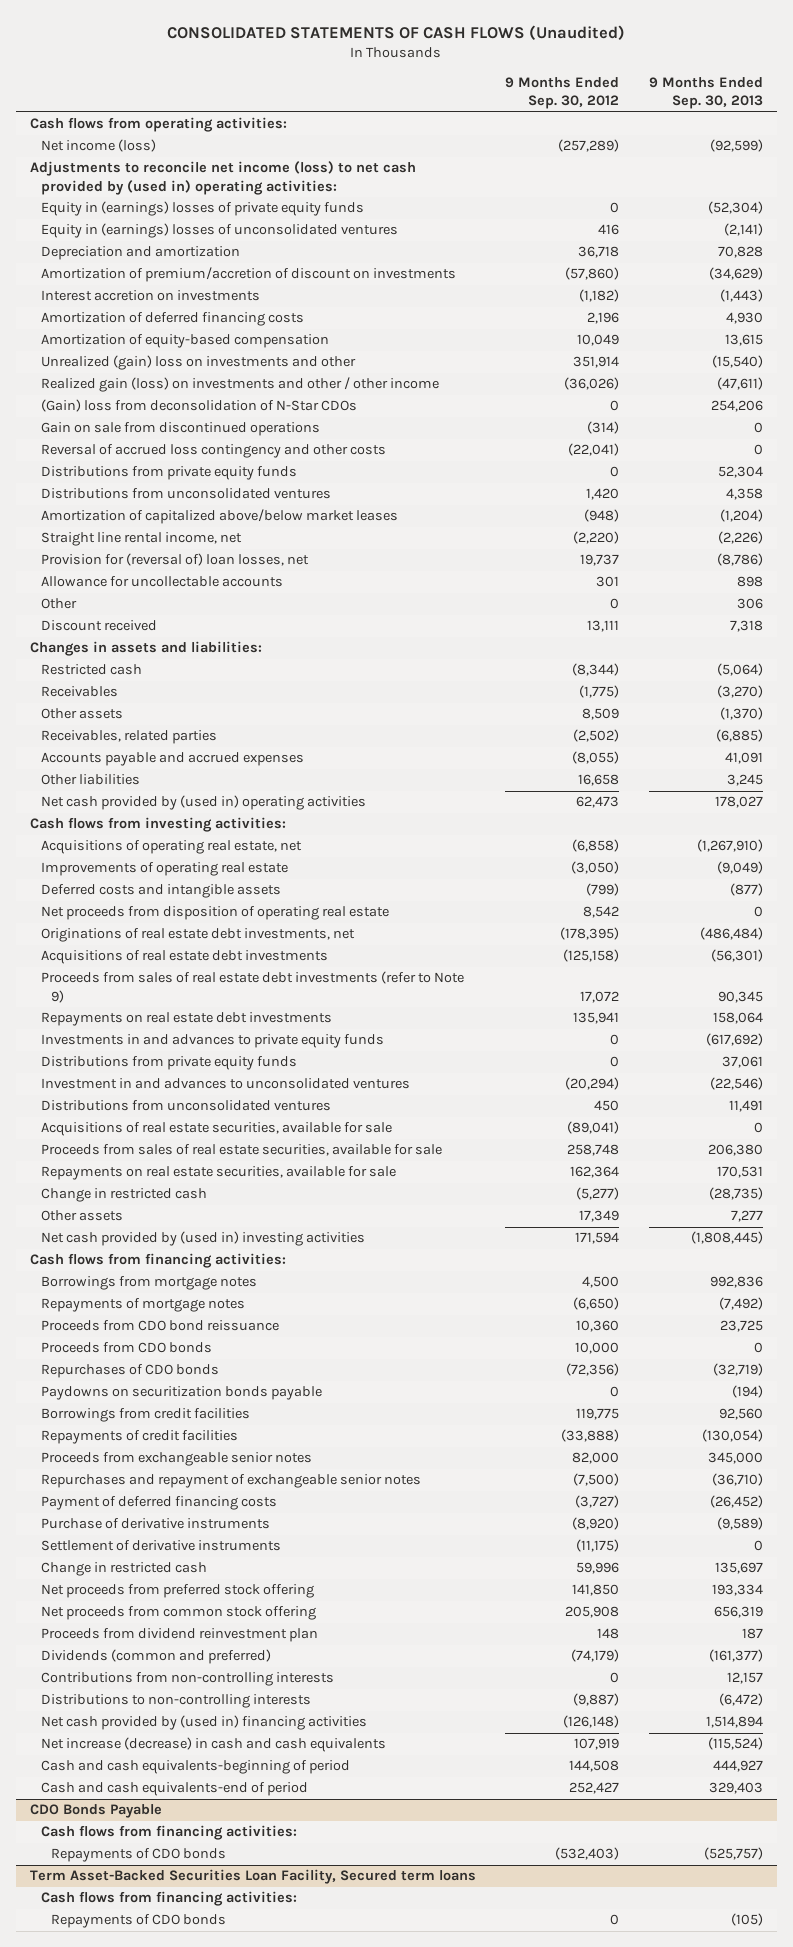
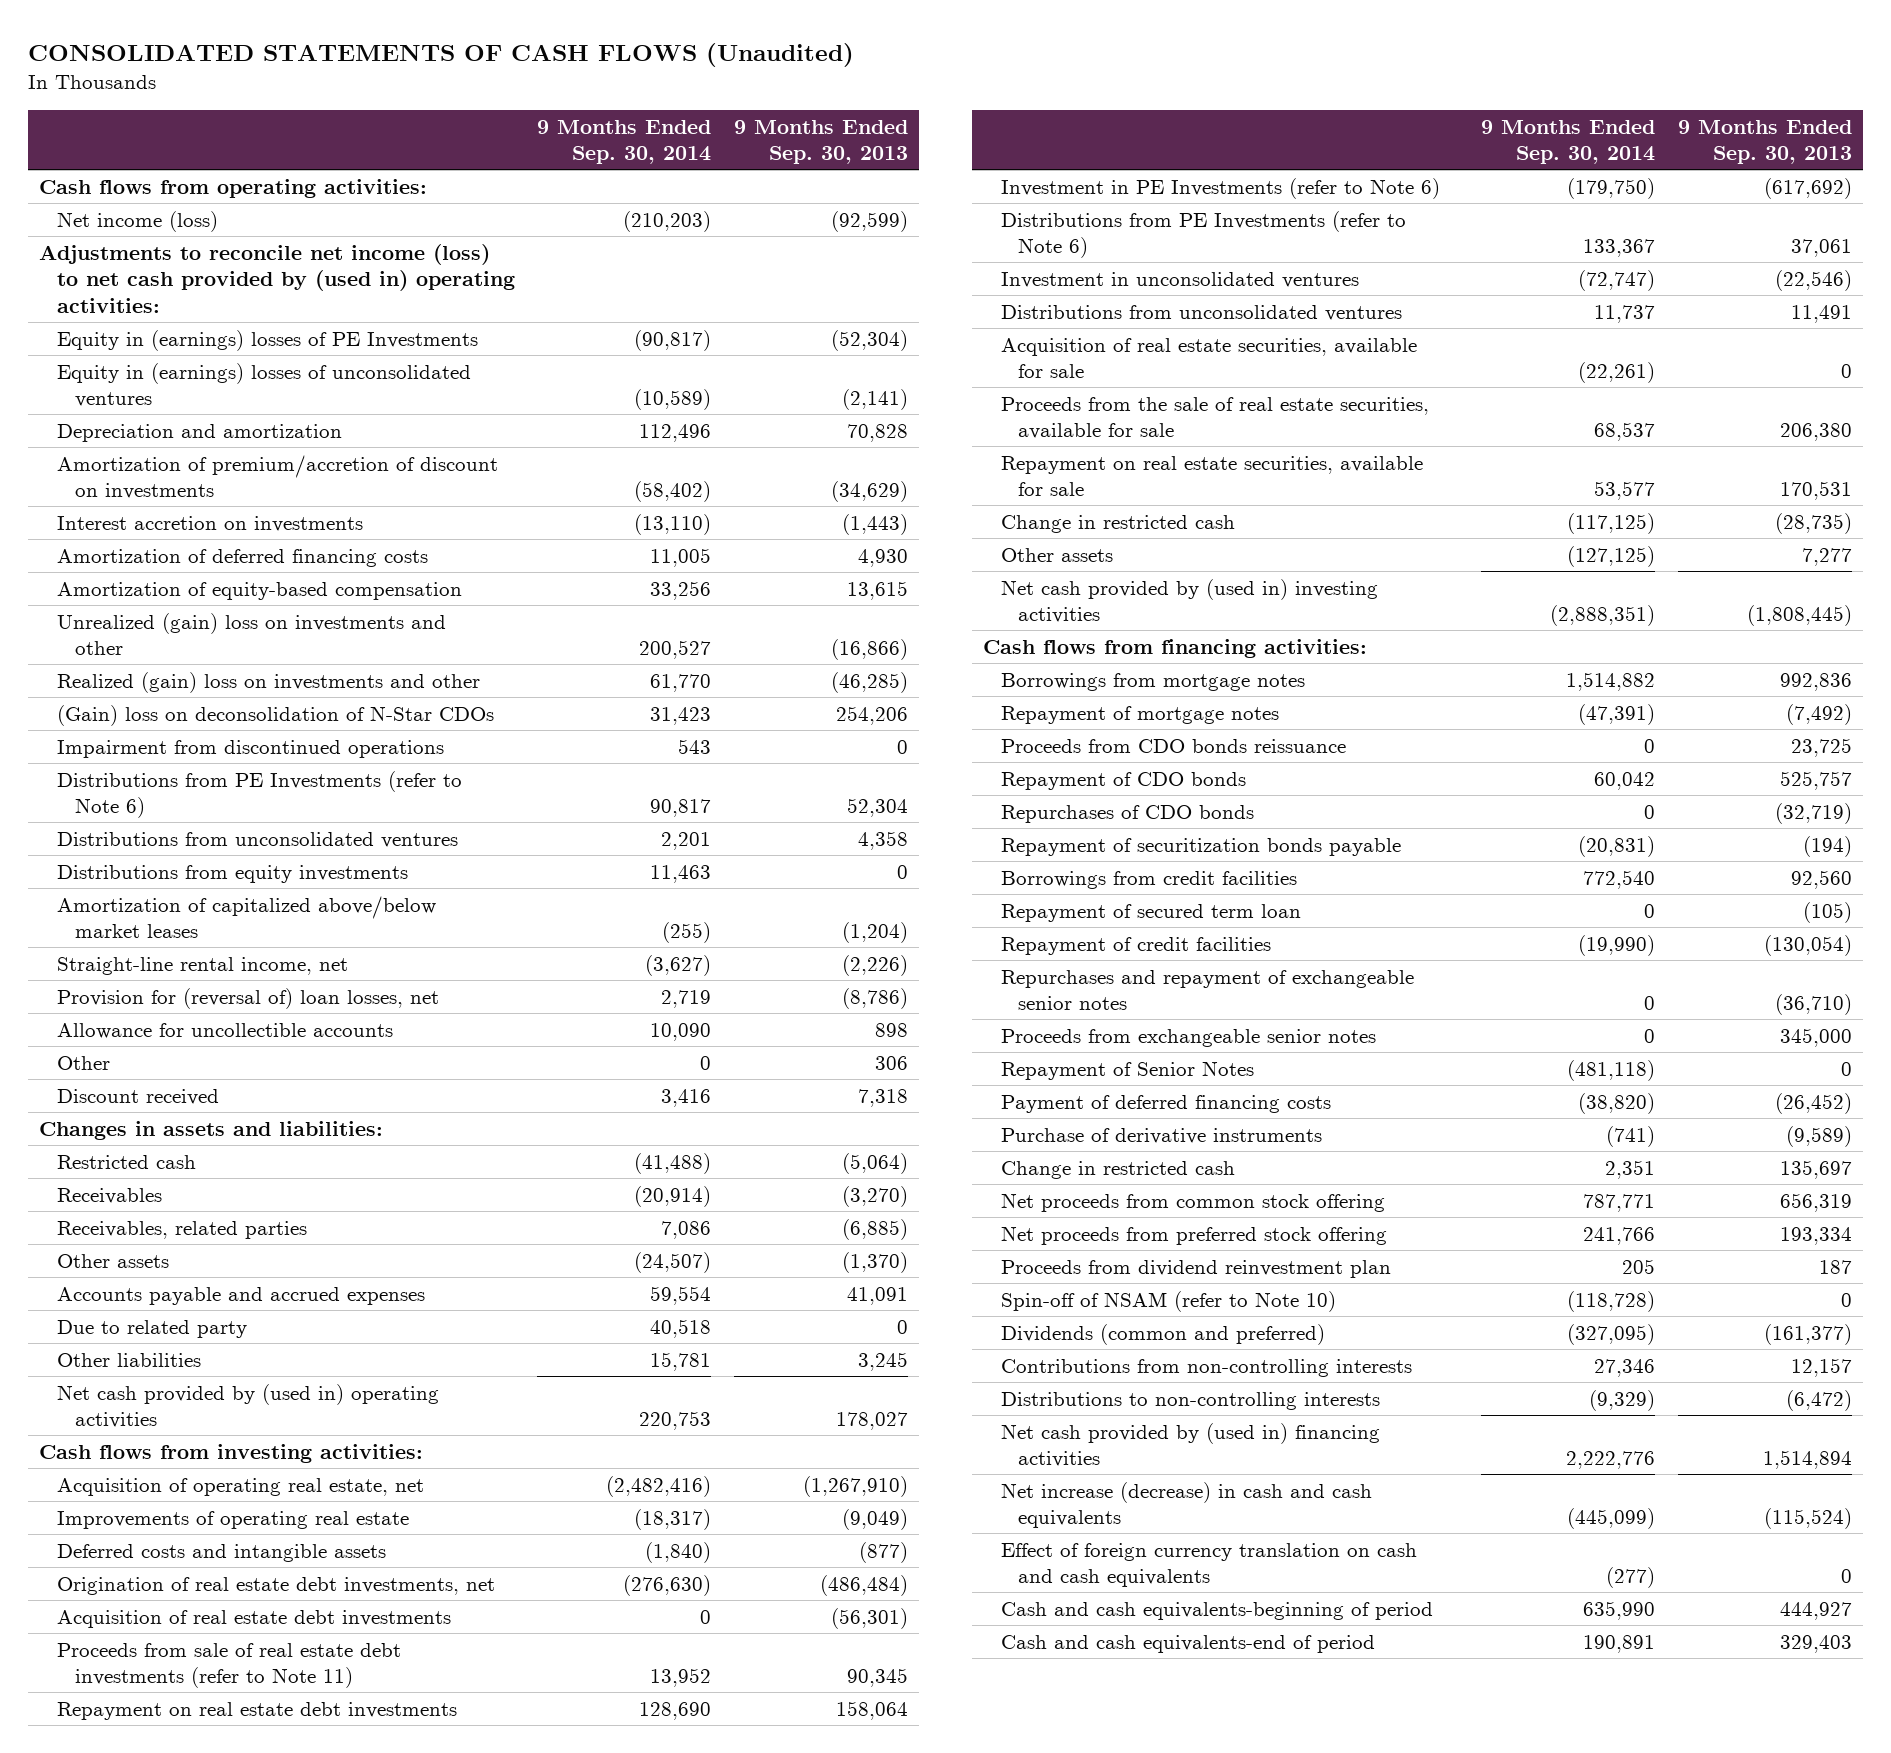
[505,76,620,110] 9 Months Ended Sep. 30, 2012 -> none
none -> [537,119,712,165] 9 Months Ended Sep. 30, 2014
[40,201,364,217] Equity in (earnings) losses of private equity funds -> [56,329,478,351] Equity in (earnings) losses of PE Investments
[40,422,320,437] Gain on sale from discontinued operations -> none
[40,444,386,459] Reversal of accrued loss contingency and other costs -> none
[711,355,763,369] (15,540) -> [830,639,908,661] (16,866)
[40,377,439,393] Realized gain (loss) on investments and other / other income -> [56,671,480,693] Realized (gain) loss on investments and other
[716,377,763,391] (47,611) -> [830,671,908,693] (46,285)
[40,399,357,413] (Gain) loss from deconsolidation of N-Star CDOs -> [56,704,494,726] (Gain) loss on deconsolidation of N-Star CDOs
none -> [56,739,444,758] Impairment from discontinued operations
[40,466,297,481] Distributions from private equity funds -> [56,770,462,819] Distributions from PE Investments (refer to Note 6)
none -> [56,864,408,883] Distributions from equity investments
[40,532,242,547] Straight line rental income, net -> [56,956,348,975] Straight-line rental income, net
[40,576,283,588] Allowance for uncollectable accounts -> [56,1022,393,1039] Allowance for uncollectible accounts
[40,708,123,720] Other assets -> [56,1253,169,1268] Other assets
none -> [56,1319,247,1338] Due to related party
[40,840,302,855] Acquisitions of operating real estate, net -> [56,1477,424,1496] Acquisition of operating real estate, net
[40,906,389,921] Net proceeds from disposition of operating real estate -> none
[40,928,355,943] Originations of real estate debt investments, net -> [56,1576,495,1595] Origination of real estate debt investments, net
[40,950,328,965] Acquisitions of real estate debt investments -> [56,1609,451,1628] Acquisition of real estate debt investments
[40,971,464,1003] Proceeds from sales of real estate debt investments (refer to Note 9) -> [56,1642,401,1689] Proceeds from sale of real estate debt investments (refer to Note 11)
[40,1012,332,1027] Repayments on real estate debt investments -> [56,1701,457,1720] Repayment on real estate debt investments
[40,1034,384,1049] Investments in and advances to private equity funds -> [1000,177,1440,199] Investment in PE Investments (refer to Note 6)
[40,1056,297,1071] Distributions from private equity funds -> [1000,210,1406,259] Distributions from PE Investments (refer to Note 6)
[40,1078,410,1090] Investment in and advances to unconsolidated ventures -> [1000,271,1359,288] Investment in unconsolidated ventures
[40,1122,392,1137] Acquisitions of real estate securities, available for sale -> [1000,337,1417,379] Acquisition of real estate securities, available for sale
[40,1144,442,1157] Proceeds from sales of real estate securities, available for sale -> [1000,396,1429,440] Proceeds from the sale of real estate securities, available for sale
[40,1166,396,1181] Repayments on real estate securities, available for sale -> [1000,455,1423,497] Repayment on real estate securities, available for sale
[40,1320,279,1332] Proceeds from CDO bond reissuance -> none
[40,1298,245,1313] Repayments of mortgage notes -> [1000,705,1279,724] Repayment of mortgage notes
[40,1342,212,1354] Proceeds from CDO bonds -> [1000,738,1346,753] Proceeds from CDO bonds reissuance
[753,1342,763,1354] 0 -> [1790,737,1852,757] 23,725
none -> [1000,771,1246,790] Repayment of CDO bonds
[40,1386,322,1401] Paydowns on securitization bonds payable -> [1000,837,1401,856] Repayment of securitization bonds payable
none -> [1000,903,1301,922] Repayment of secured term loan
[40,1430,238,1445] Repayments of credit facilities -> [1000,936,1271,955] Repayment of credit facilities
[40,1452,312,1467] Proceeds from exchangeable senior notes -> [1000,1028,1376,1047] Proceeds from exchangeable senior notes
none -> [1000,1060,1254,1080] Repayment of Senior Notes
[40,1540,281,1552] Settlement of derivative instruments -> none
[40,1584,314,1599] Net proceeds from preferred stock offering -> [1000,1225,1387,1245] Net proceeds from preferred stock offering
none -> [1000,1290,1336,1312] Spin-off of NSAM (refer to Note 10)
none -> [1000,1542,1417,1588] Effect of foreign currency translation on cash and cash equivalents
[30,1804,163,1819] CDO Bonds Payable -> none
[40,1825,297,1841] Cash flows from financing activities: -> none
[51,1848,227,1863] Repayments of CDO bonds -> none
[30,1869,477,1885] Term Asset-Backed Securities Loan Facility, Secured term loans -> none
[40,1891,297,1907] Cash flows from financing activities: -> none
[51,1914,227,1929] Repayments of CDO bonds -> none

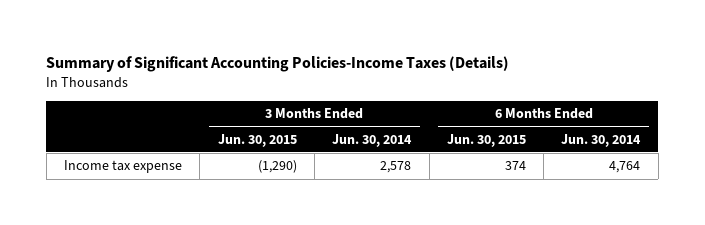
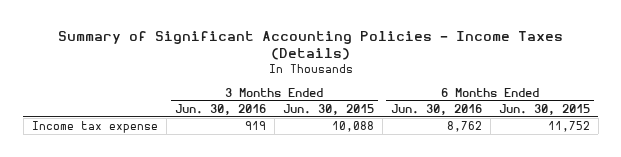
[46,55,510,72] Summary of Significant Accounting Policies-Income Taxes (Details) -> [57,30,563,61] Summary of Significant Accounting Policies - Income Taxes (Details)
[332,133,413,147] Jun. 30, 2014 -> none
[561,133,642,147] Jun. 30, 2014 -> none
none -> [174,103,266,115] Jun. 30, 2016
none -> [390,103,482,115] Jun. 30, 2016
[257,160,297,174] (1,290) -> [331,121,374,133] 10,088
[504,161,526,171] 374 -> [547,121,590,133] 11,752

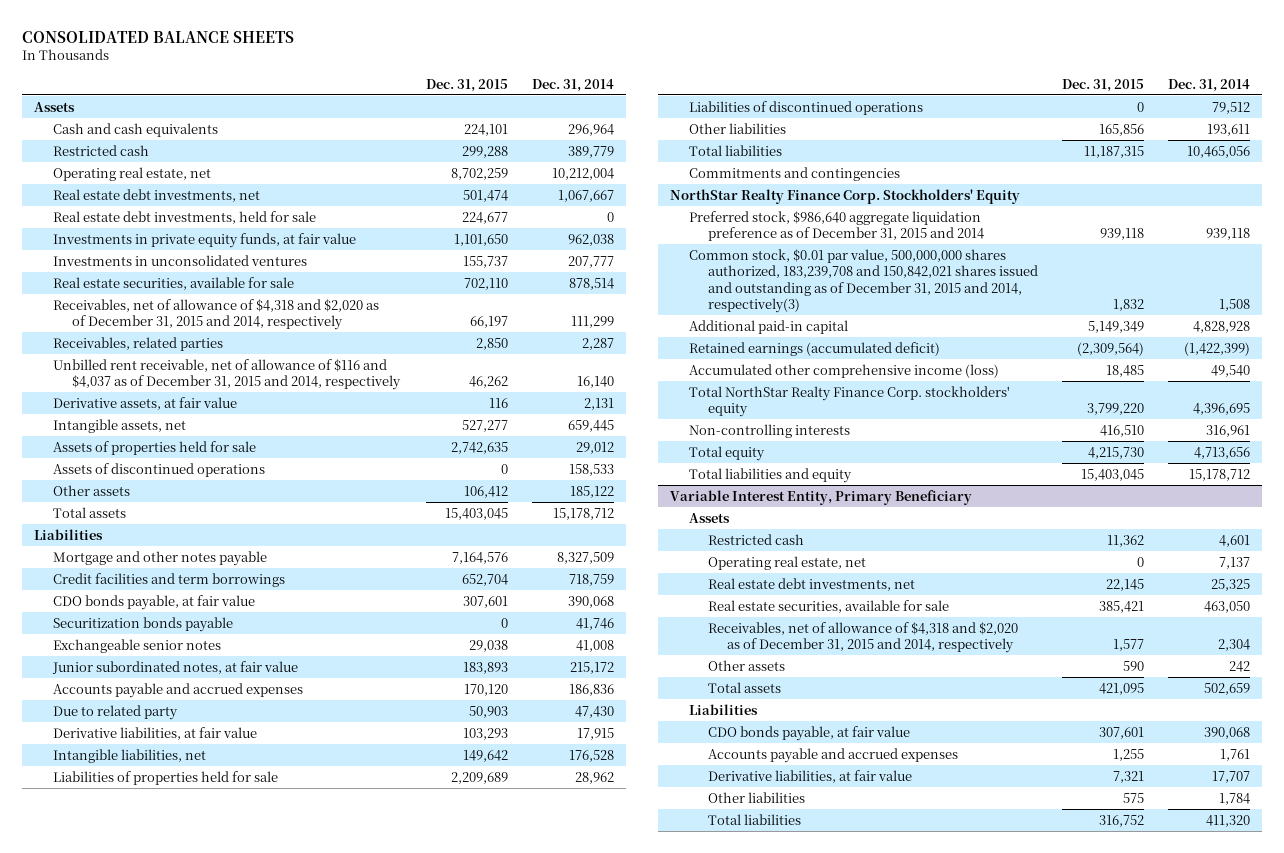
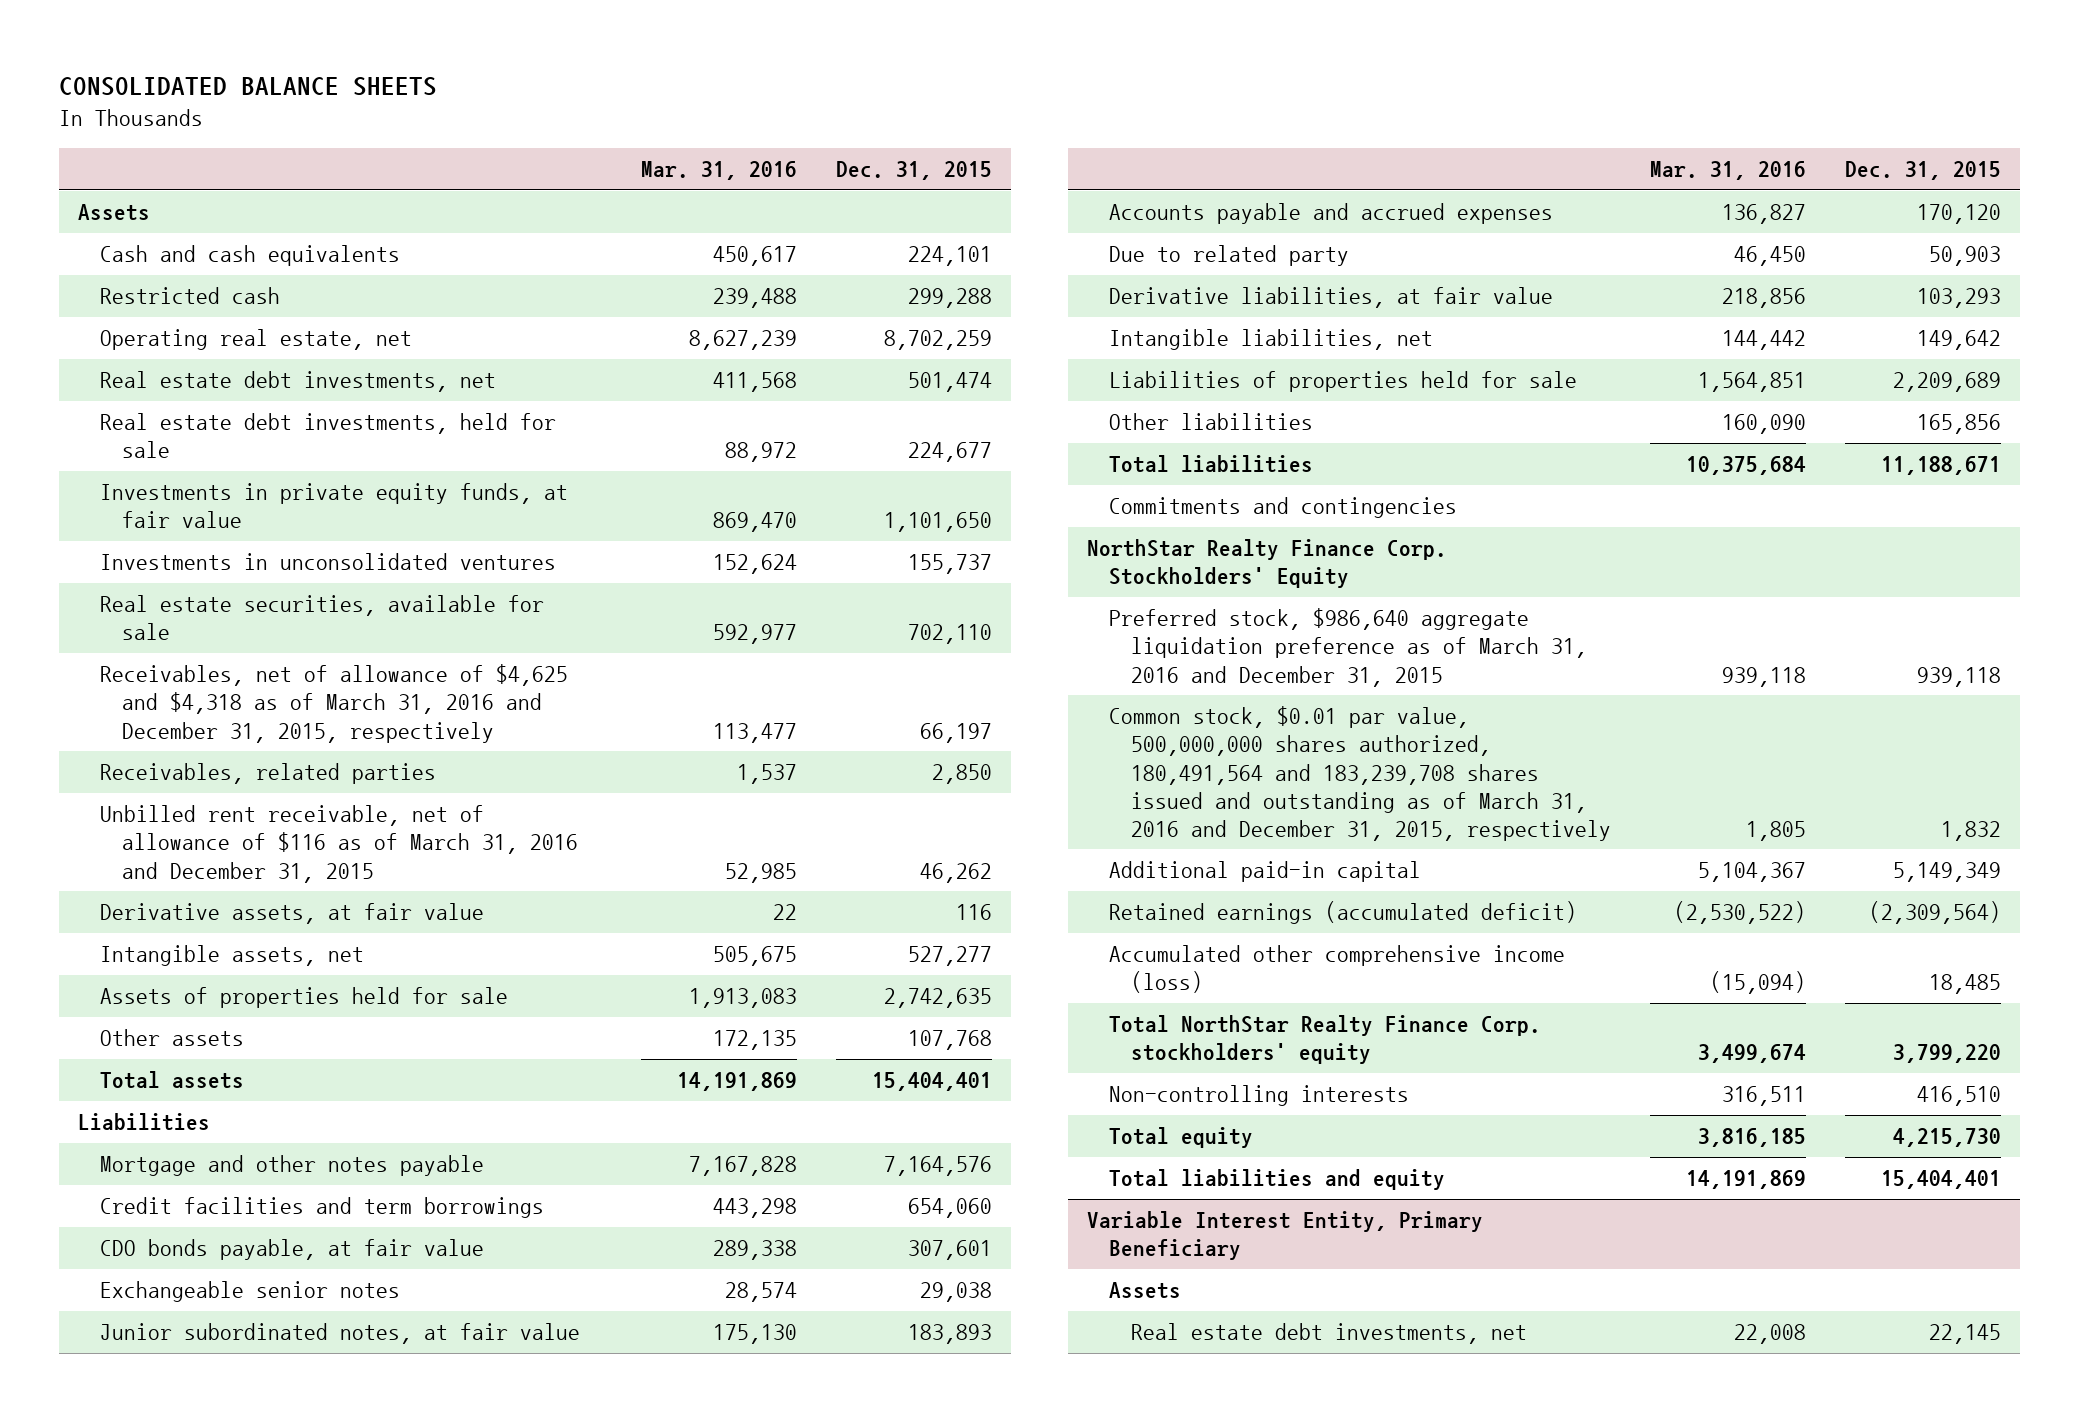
[531,78,614,92] Dec. 31, 2014 -> none
none -> [640,161,797,181] Mar. 31, 2016
[52,298,379,331] Receivables, net of allowance of $4,318 and $2,020 as of December 31, 2015 and 2014, respectively -> [100,664,569,743] Receivables, net of allowance of $4,625 and $4,318 as of March 31, 2016 and December 31, 2015, respectively
[52,358,401,391] Unbilled rent receivable, net of allowance of $116 and $4,037 as of December 31, 2015 and 2014, respectively -> [100,805,579,883] Unbilled rent receivable, net of allowance of $116 as of March 31, 2016 and December 31, 2015
[52,462,265,477] Assets of discontinued operations -> none
[463,485,508,498] 106,412 -> [907,1030,992,1051] 107,768
[444,507,508,520] 15,403,045 -> [871,1072,992,1092] 15,404,401
[461,573,508,586] 652,704 -> [907,1198,992,1219] 654,060
[52,616,233,632] Securitization bonds payable -> none
[689,100,924,115] Liabilities of discontinued operations -> none
[1083,145,1144,158] 11,187,315 -> [1880,456,2001,476] 11,188,671
[689,210,985,242] Preferred stock, $986,640 aggregate liquidation preference as of December 31, 2015 and 2014 -> [1109,608,1588,687] Preferred stock, $986,640 aggregate liquidation preference as of March 31, 2016 and December 31, 2015
[689,248,1039,314] Common stock, $0.01 par value, 500,000,000 shares authorized, 183,239,708 and 150,842,021 shares issued and outstanding as of December 31, 2015 and 2014, respectively(3) -> [1109,706,1612,841] Common stock, $0.01 par value, 500,000,000 shares authorized, 180,491,564 and 183,239,708 shares issued and outstanding as of March 31, 2016 and December 31, 2015, respectively
[1080,468,1144,481] 15,403,045 -> [1880,1170,2001,1190] 15,404,401
[708,533,805,545] Restricted cash -> none
[708,555,867,570] Operating real estate, net -> none
[708,599,950,613] Real estate securities, available for sale -> none
[708,621,1019,654] Receivables, net of allowance of $4,318 and $2,020 as of December 31, 2015 and 2014, respectively -> none
[708,659,786,671] Other assets -> none
[708,681,782,693] Total assets -> none
[689,703,759,715] Liabilities -> none
[708,725,911,741] CDO bonds payable, at fair value -> none
[708,747,959,763] Accounts payable and accrued expenses -> none
[708,769,913,783] Derivative liabilities, at fair value -> none
[708,791,806,803] Other liabilities -> none
[708,813,802,825] Total liabilities -> none

